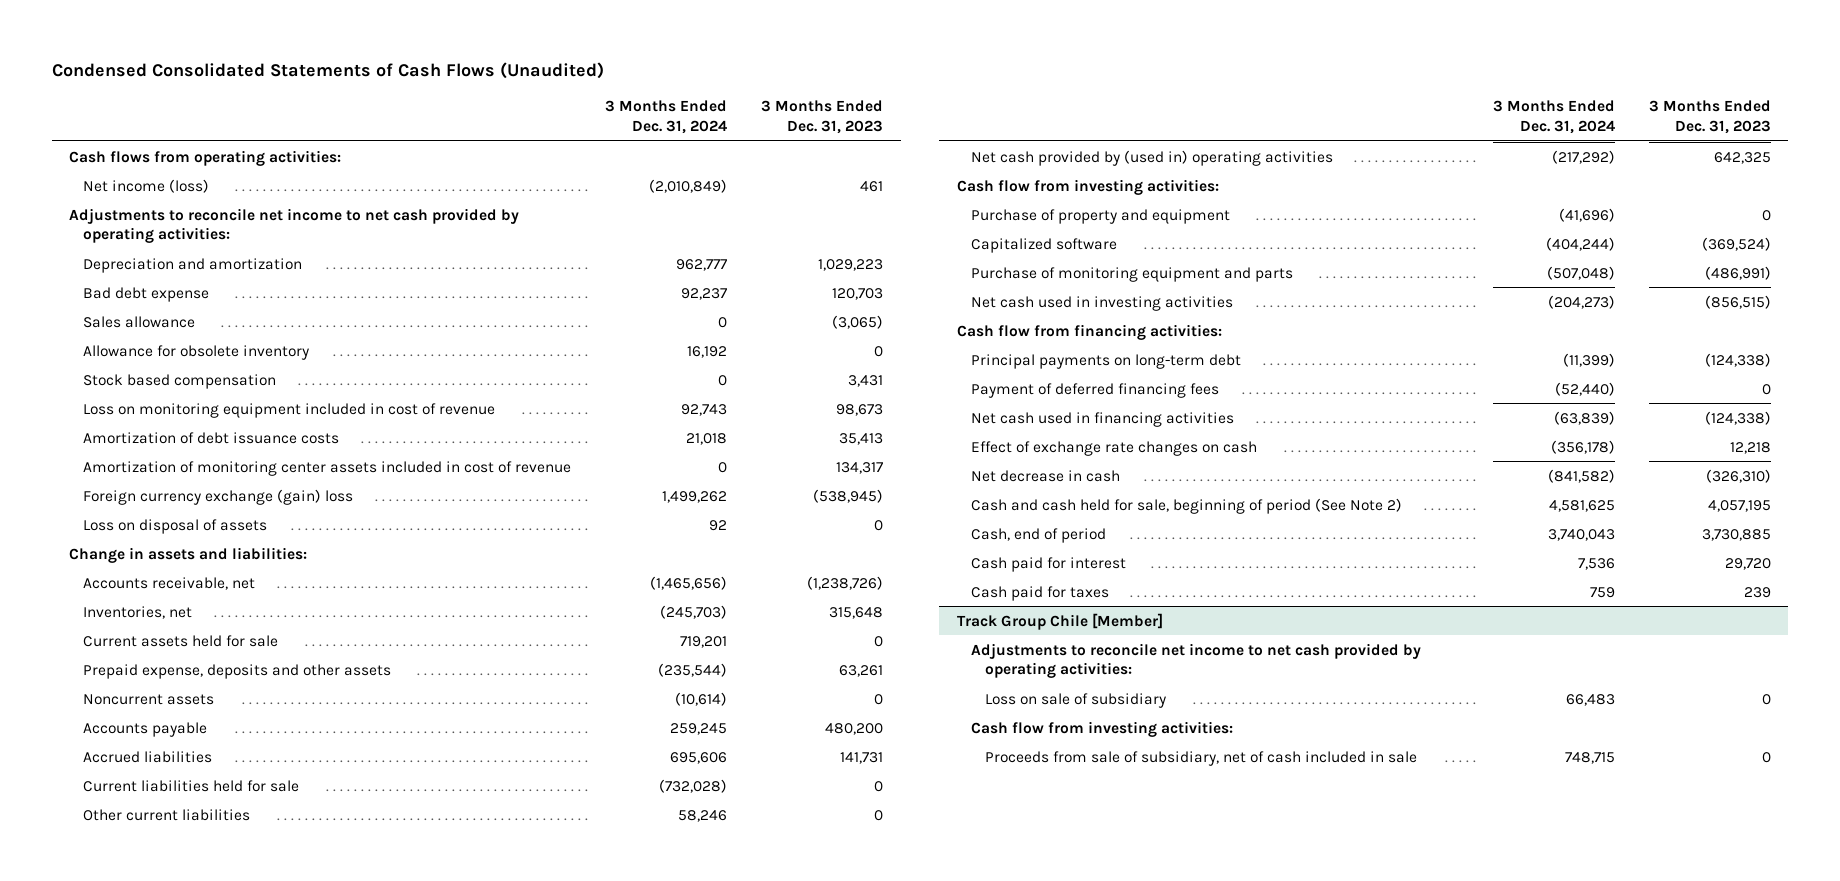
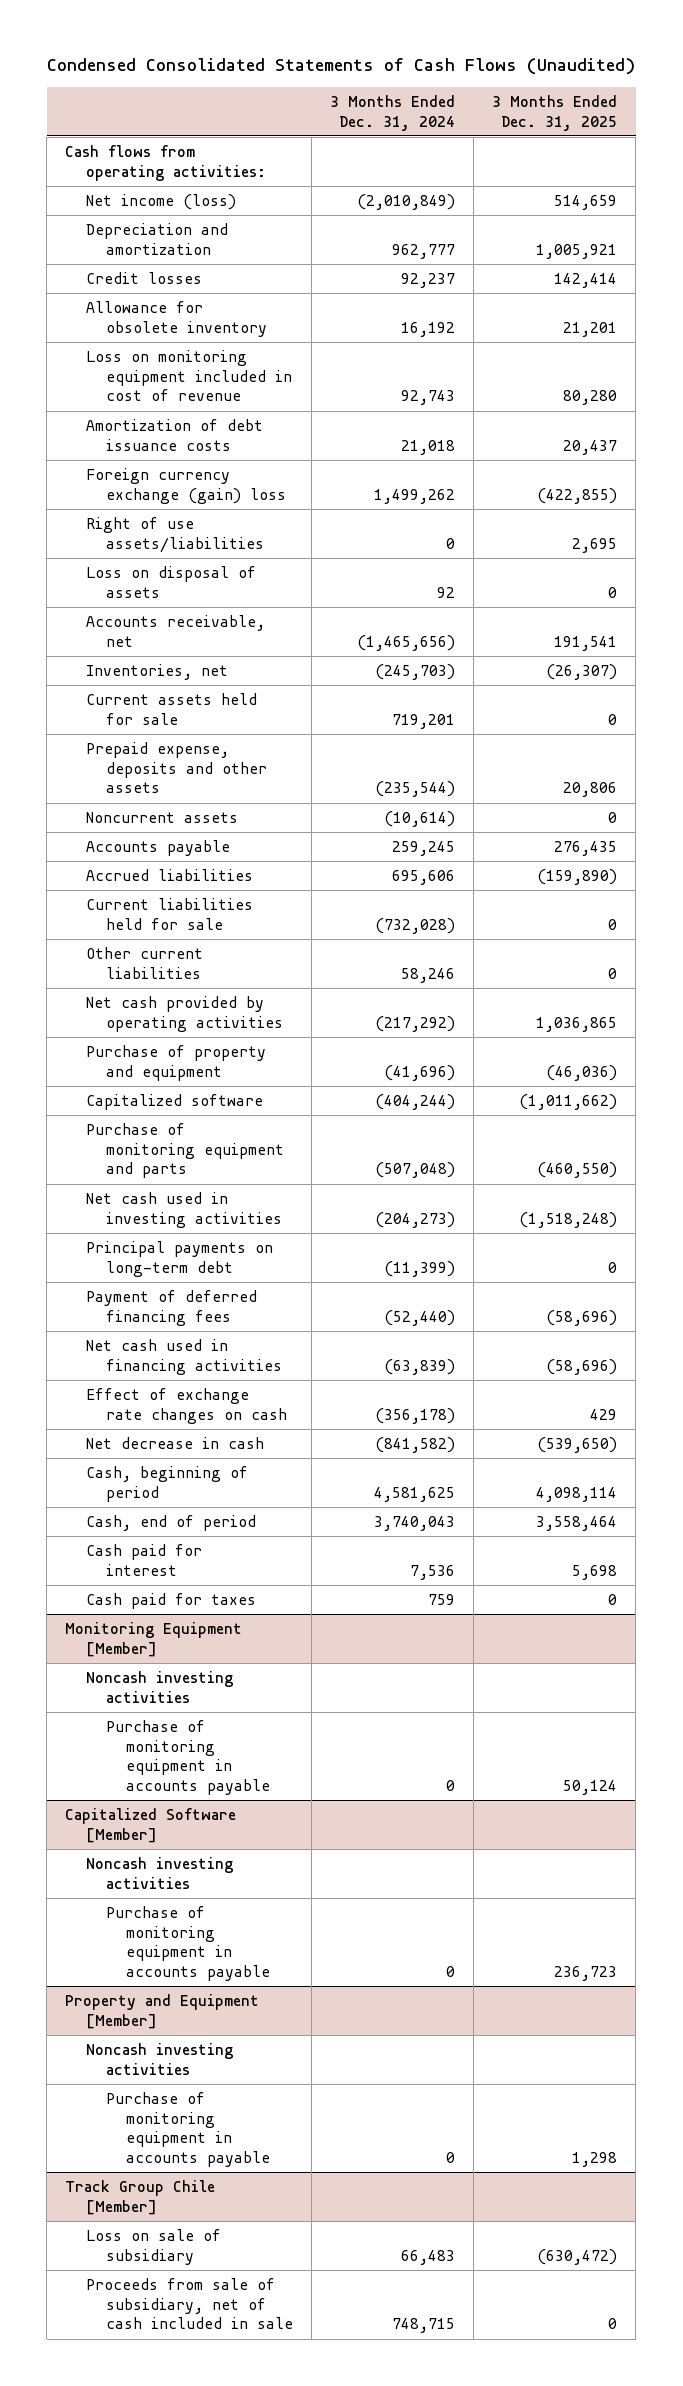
[761,100,884,134] 3 Months Ended Dec. 31, 2023 -> none
none -> [492,95,618,131] 3 Months Ended Dec. 31, 2025
[68,207,519,244] Adjustments to reconcile net income to net cash provided by operating activities: -> none
[83,315,196,328] Sales allowance -> none
[83,286,210,302] Bad debt expense -> [85,271,202,284] Credit losses
[83,373,277,389] Stock based compensation -> none
[83,460,572,476] Amortization of monitoring center assets included in cost of revenue -> none
none -> [85,516,264,553] Right of use assets/liabilities
[68,546,307,563] Change in assets and liabilities: -> none
[956,178,1219,195] Cash flow from investing activities: -> none
[970,149,1333,166] Net cash provided by (used in) operating activities -> [85,995,283,1032] Net cash provided by operating activities
[956,323,1222,340] Cash flow from financing activities: -> none
[970,497,1402,514] Cash and cash held for sale, beginning of period (See Note 2) -> [85,1465,248,1502] Cash, beginning of period
none -> [65,1621,243,1657] Monitoring Equipment [Member]
none -> [85,1670,233,1703] Noncash investing activities
none -> [105,1719,271,1796] Purchase of monitoring equipment in accounts payable
none -> [65,1807,237,1843] Capitalized Software [Member]
none -> [85,1856,233,1889] Noncash investing activities
none -> [105,1905,271,1982] Purchase of monitoring equipment in accounts payable
none -> [65,1993,260,2029] Property and Equipment [Member]
none -> [85,2042,233,2075] Noncash investing activities
none -> [105,2091,271,2168] Purchase of monitoring equipment in accounts payable
[970,642,1421,679] Adjustments to reconcile net income to net cash provided by operating activities: -> none
[970,720,1233,737] Cash flow from investing activities: -> none

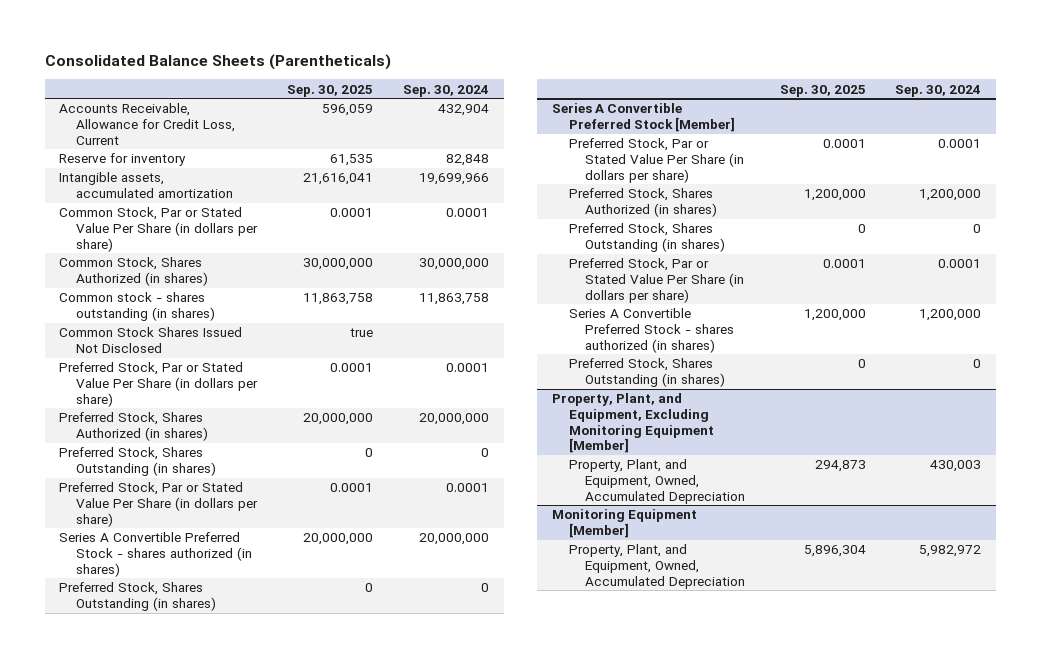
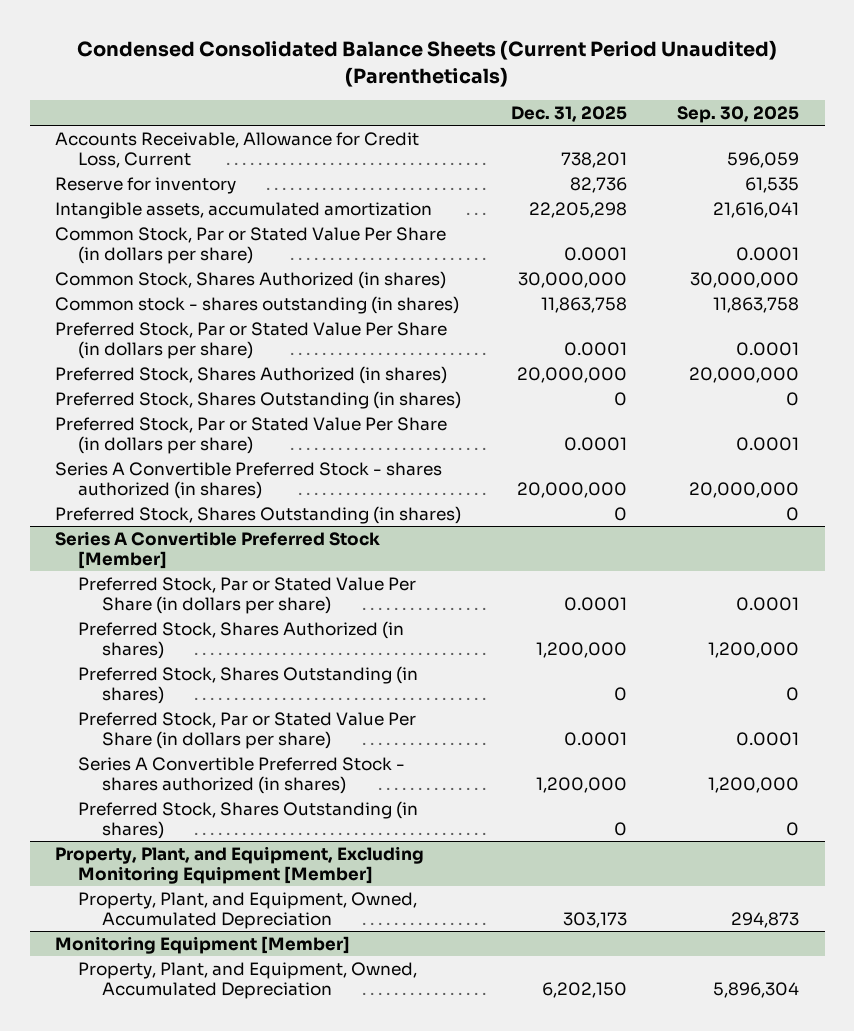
[44,53,391,70] Consolidated Balance Sheets (Parentheticals) -> [77,40,778,87] Condensed Consolidated Balance Sheets (Current Period Unaudited) (Parentheticals)
[402,84,489,97] Sep. 30, 2024 -> none
none -> [511,105,628,122] Dec. 31, 2025
[59,327,243,354] Common Stock Shares Issued Not Disclosed -> none

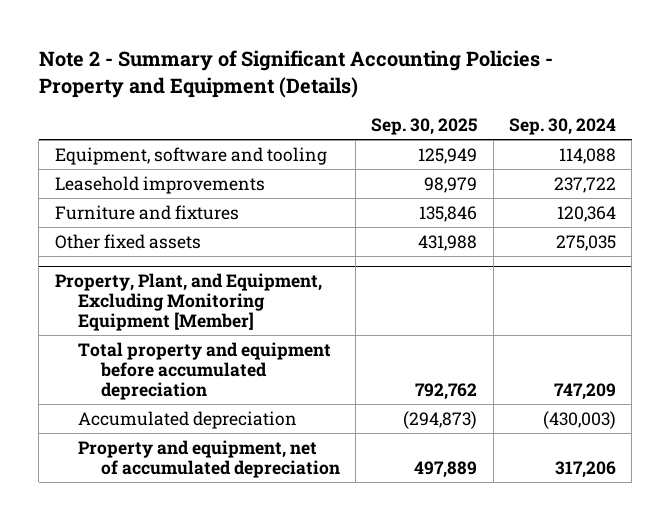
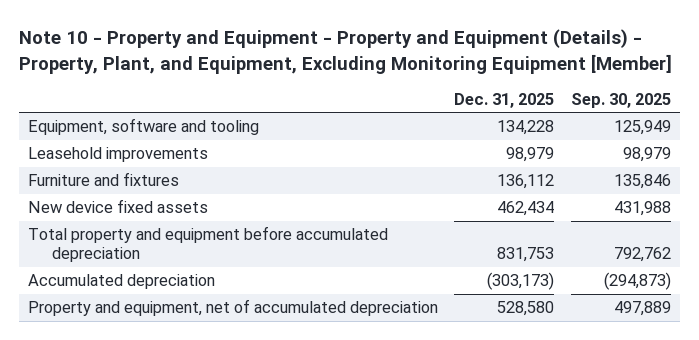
[38,49,553,98] Note 2 - Summary of Significant Accounting Policies - Property and Equipment (Details) -> [19,29,673,74] Note 10 - Property and Equipment - Property and Equipment (Details) - Property, Plant, and Equipment, Excluding Monitoring Equipment [Member]
[508,117,616,135] Sep. 30, 2024 -> none
none -> [454,92,555,108] Dec. 31, 2025
[54,272,322,332] Property, Plant, and Equipment, Excluding Monitoring Equipment [Member] -> none
[54,233,201,249] Other fixed assets -> [27,199,208,214] New device fixed assets

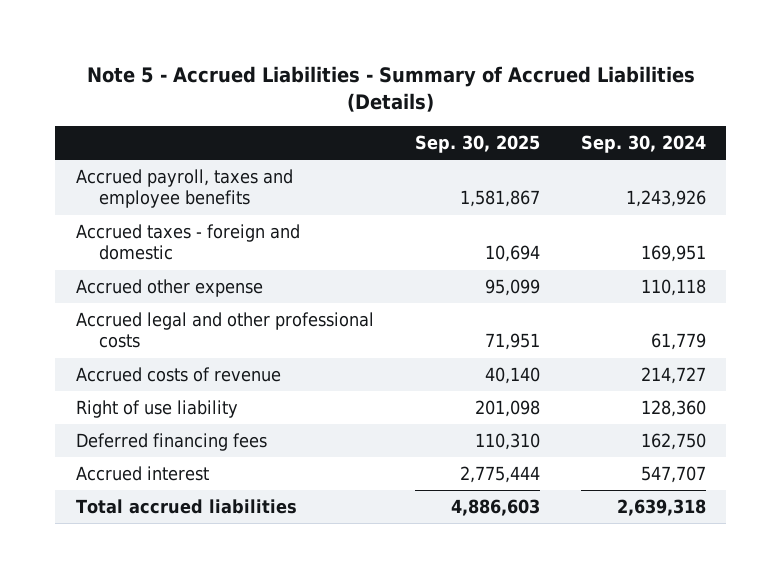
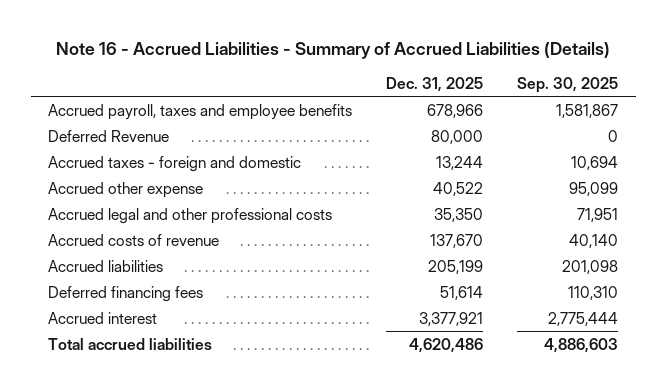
[86,66,695,112] Note 5 - Accrued Liabilities - Summary of Accrued Liabilities (Details) -> [56,41,611,59] Note 16 - Accrued Liabilities - Summary of Accrued Liabilities (Details)
[580,134,706,153] Sep. 30, 2024 -> none
none -> [386,76,484,92] Dec. 31, 2025
none -> [47,129,169,142] Deferred Revenue
[75,399,238,418] Right of use liability -> [47,259,163,272] Accrued liabilities

